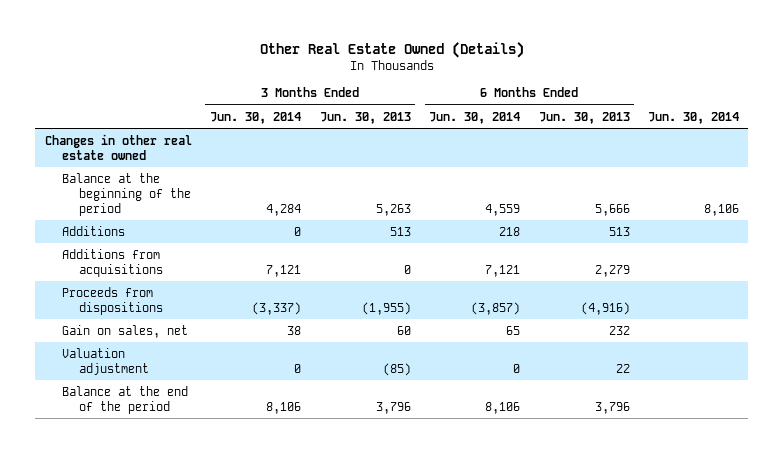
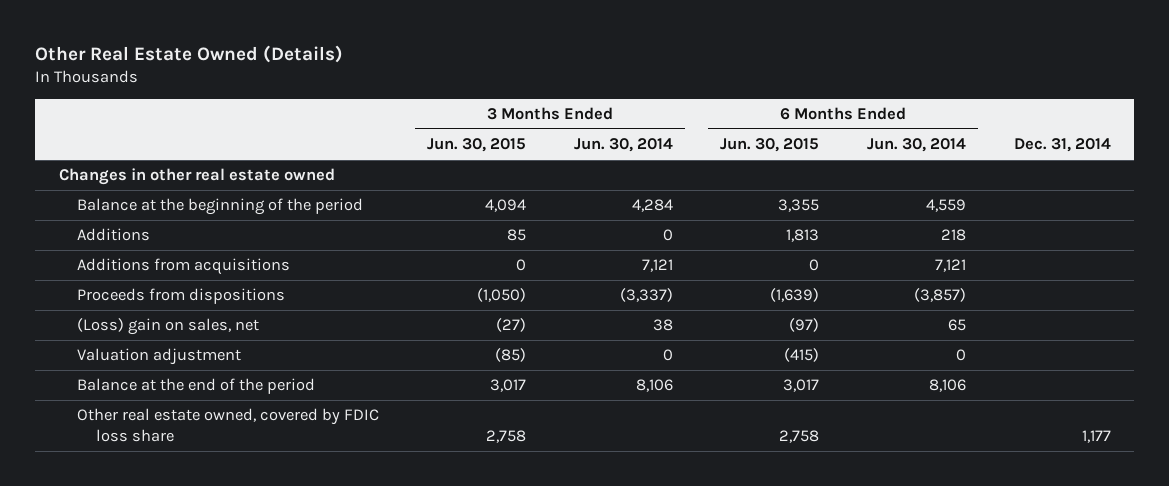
[319,111,411,124] Jun. 30, 2013 -> none
[538,111,630,124] Jun. 30, 2013 -> none
[648,111,740,124] Jun. 30, 2014 -> none
none -> [426,138,526,153] Jun. 30, 2015
none -> [720,138,820,153] Jun. 30, 2015
none -> [1013,138,1111,153] Dec. 31, 2014
[61,324,188,338] Gain on sales, net -> [77,318,260,336] (Loss) gain on sales, net
none -> [77,408,380,442] Other real estate owned, covered by FDIC loss share

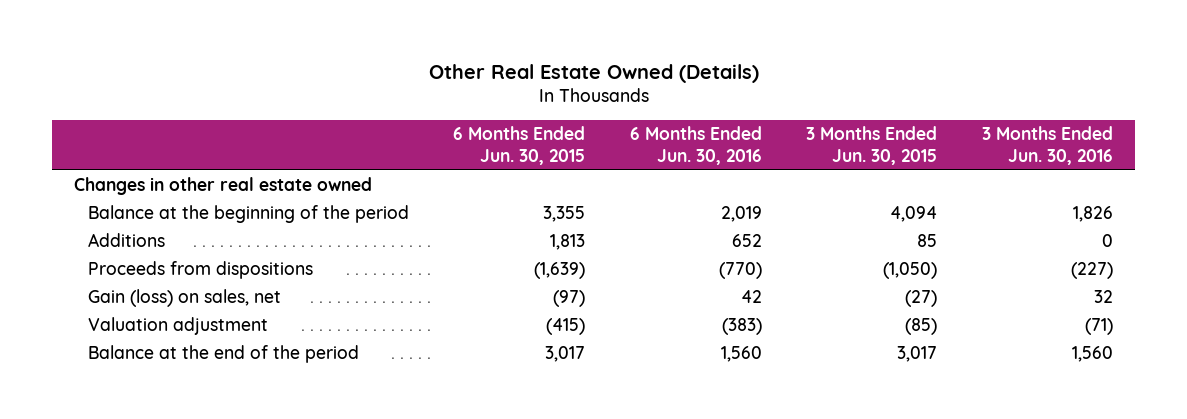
[573,138,673,153] Jun. 30, 2014 -> none
[866,138,966,153] Jun. 30, 2014 -> none
[1013,138,1111,153] Dec. 31, 2014 -> none
none -> [629,125,762,165] 6 Months Ended Jun. 30, 2016
none -> [982,125,1114,165] 3 Months Ended Jun. 30, 2016
[77,258,291,276] Additions from acquisitions -> none
[77,318,260,336] (Loss) gain on sales, net -> [87,289,281,308] Gain (loss) on sales, net
[77,408,380,442] Other real estate owned, covered by FDIC loss share -> none

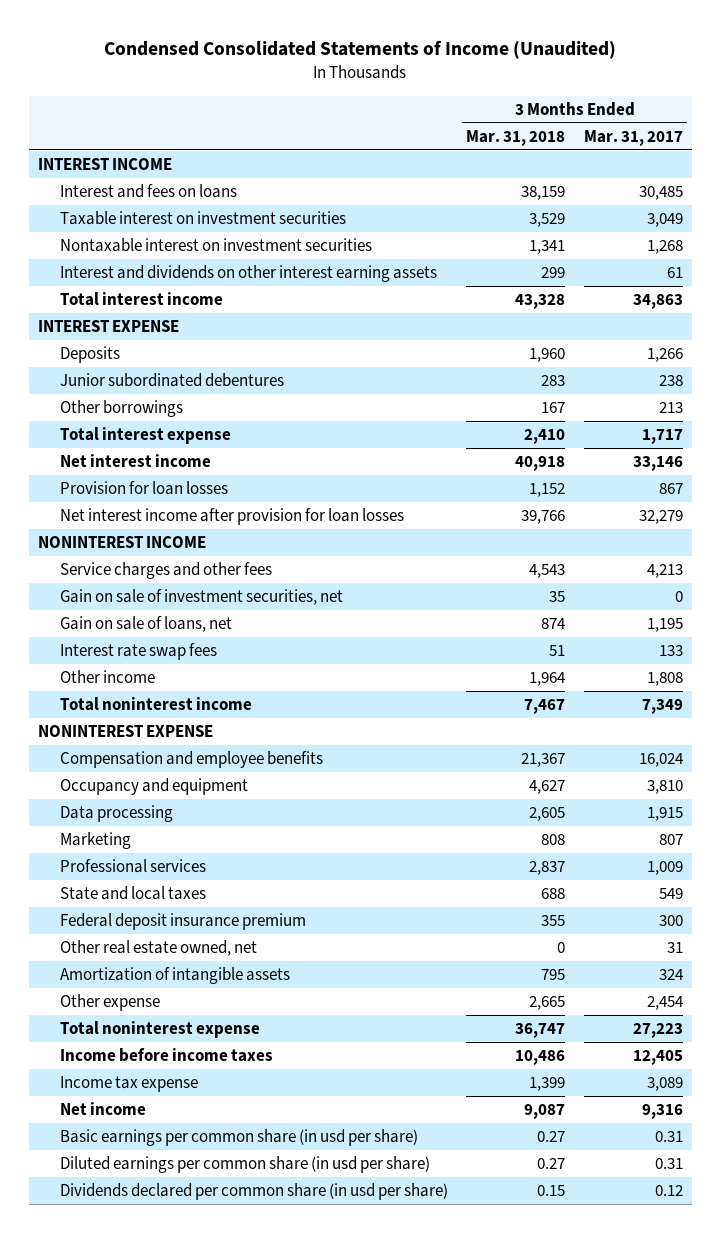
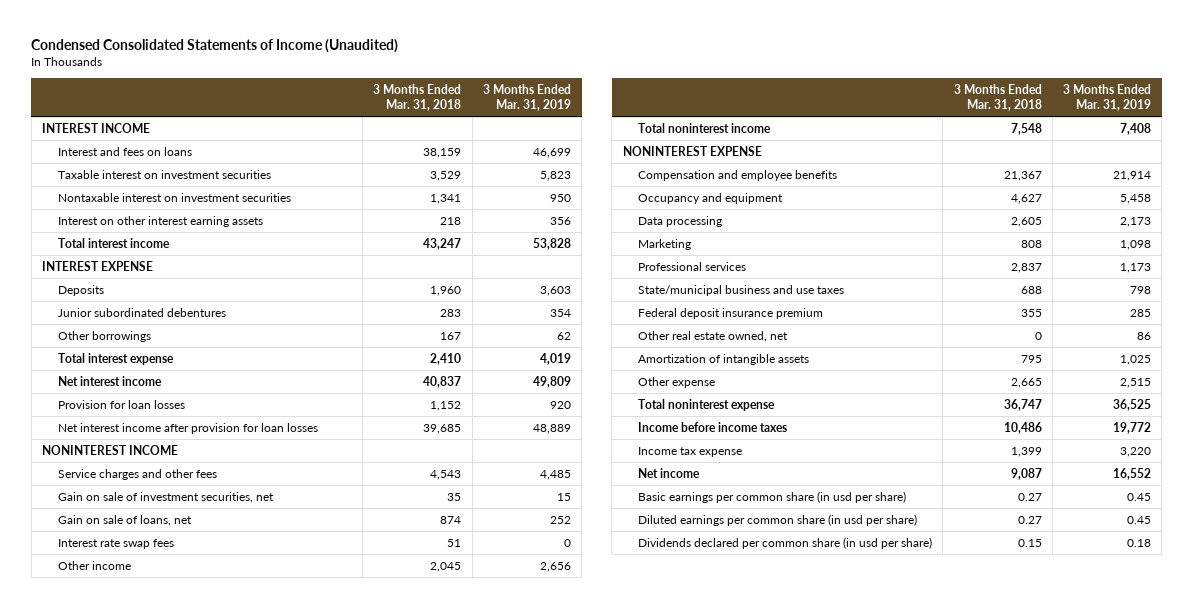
[583,129,683,146] Mar. 31, 2017 -> none
none -> [482,84,571,111] 3 Months Ended Mar. 31, 2019
[59,265,437,283] Interest and dividends on other interest earning assets -> [57,215,263,227] Interest on other interest earning assets
[541,267,566,279] 299 -> [440,216,462,225] 218
[515,294,566,310] 43,328 -> [423,237,462,250] 43,247
[515,456,566,472] 40,918 -> [423,375,462,388] 40,837
[521,510,566,525] 39,766 -> [423,423,462,434] 39,685
[529,672,566,687] 1,964 -> [430,561,462,572] 2,045
[524,699,566,715] 7,467 -> [1010,122,1042,135] 7,548
[59,886,206,901] State and local taxes -> [637,284,844,296] State/municipal business and use taxes

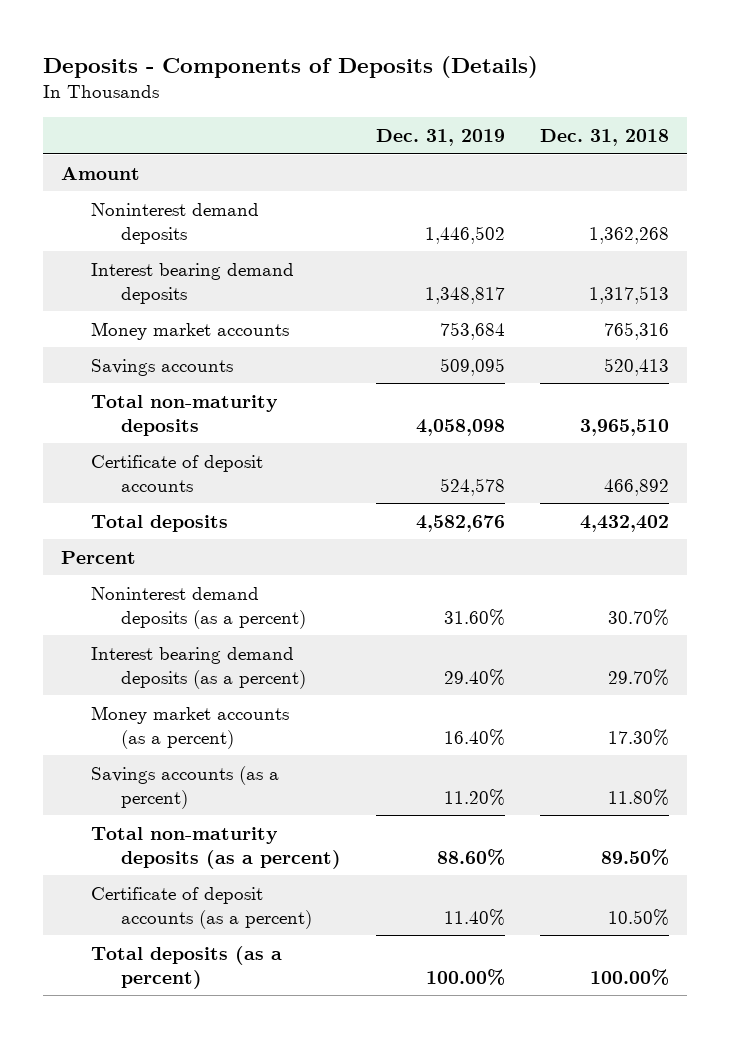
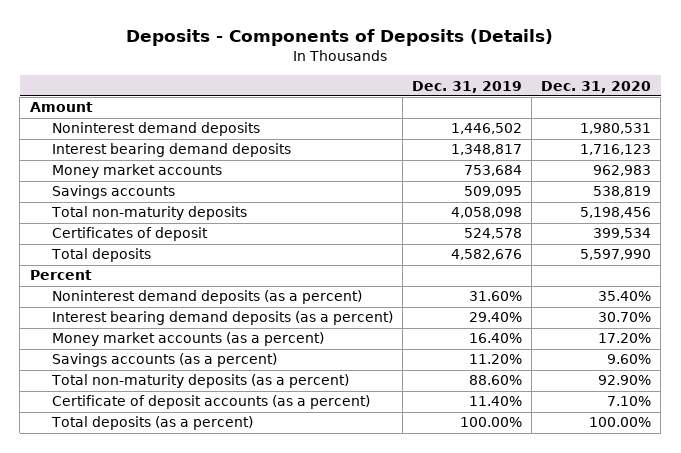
[540,129,670,147] Dec. 31, 2018 -> none
none -> [540,80,651,93] Dec. 31, 2020
[91,454,264,492] Certificate of deposit accounts -> [51,227,208,242] Certificates of deposit

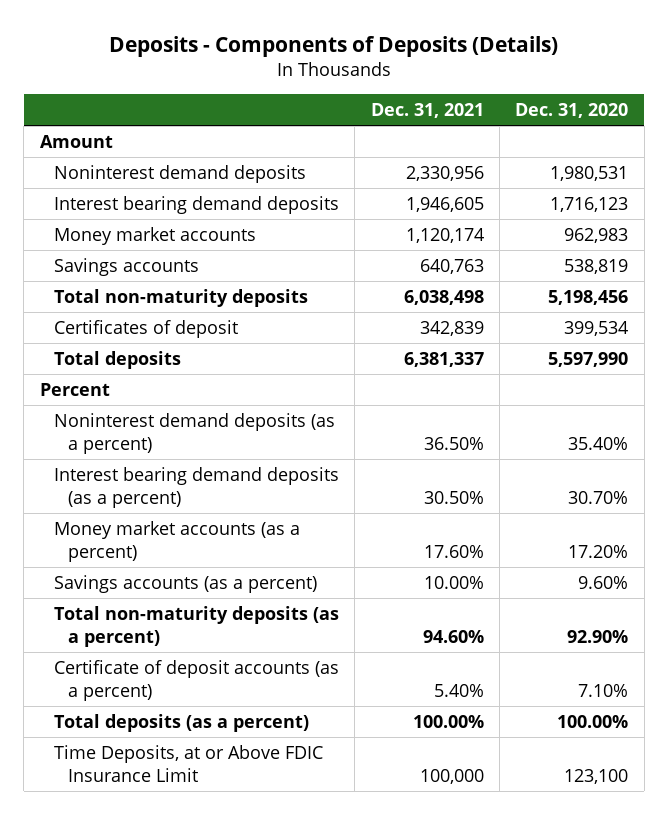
[411,80,522,93] Dec. 31, 2019 -> none
none -> [370,103,484,119] Dec. 31, 2021
none -> [53,744,323,782] Time Deposits, at or Above FDIC Insurance Limit

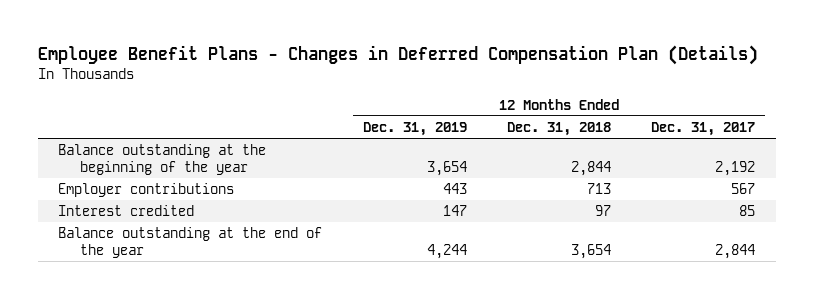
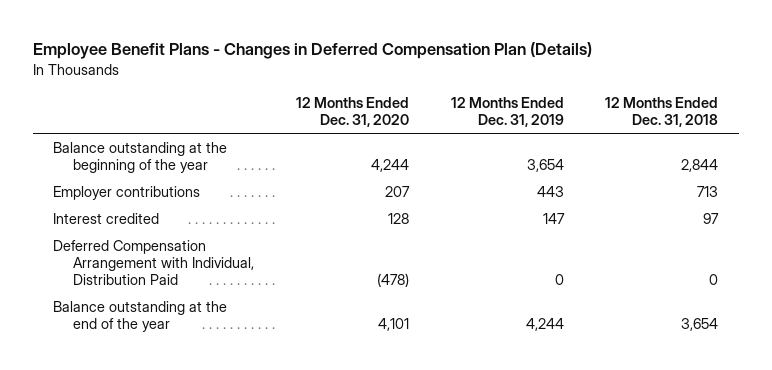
[651,121,756,136] Dec. 31, 2017 -> none
none -> [295,97,409,128] 12 Months Ended Dec. 31, 2020
none -> [53,239,255,285] Deferred Compensation Arrangement with Individual, Distribution Paid

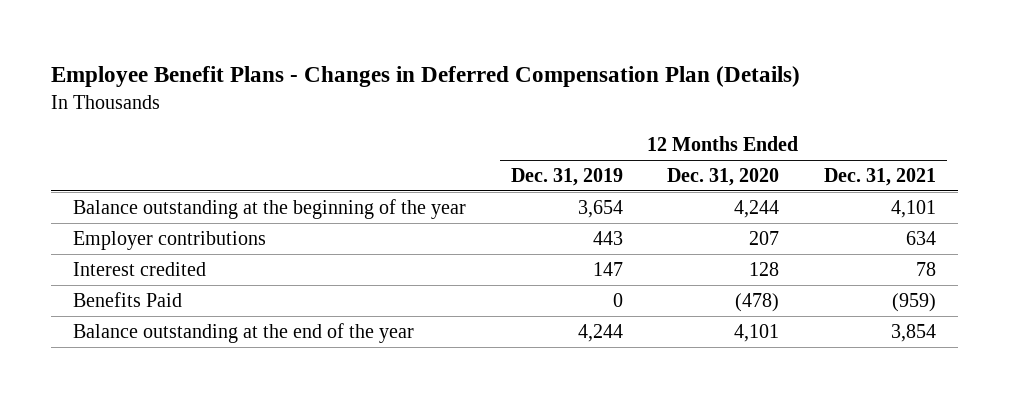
[605,97,719,128] 12 Months Ended Dec. 31, 2018 -> none
none -> [823,167,936,186] Dec. 31, 2021
[53,239,255,285] Deferred Compensation Arrangement with Individual, Distribution Paid -> [73,291,183,307] Benefits Paid

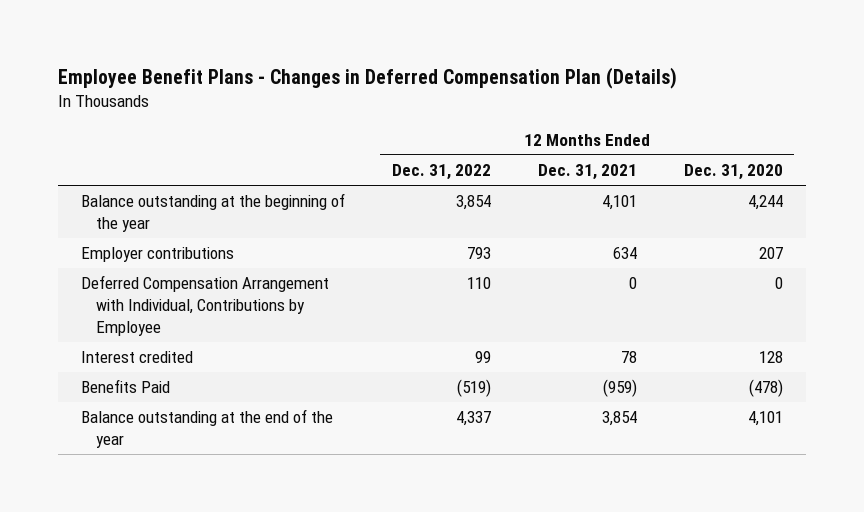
[510,167,623,186] Dec. 31, 2019 -> none
none -> [391,163,491,180] Dec. 31, 2022
none -> [80,275,329,337] Deferred Compensation Arrangement with Individual, Contributions by Employee

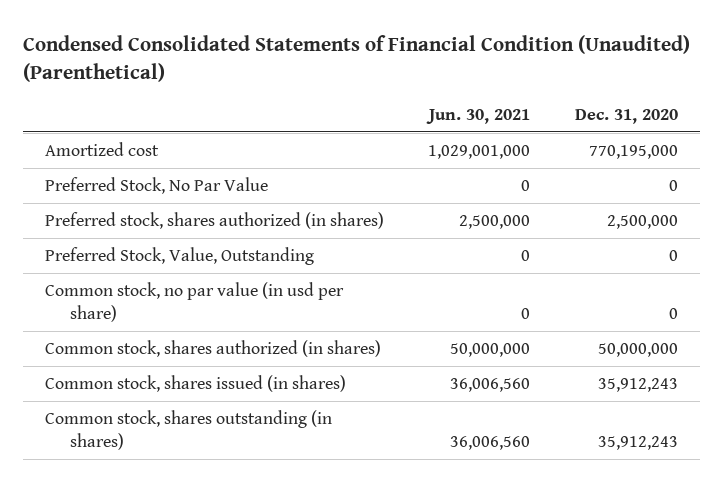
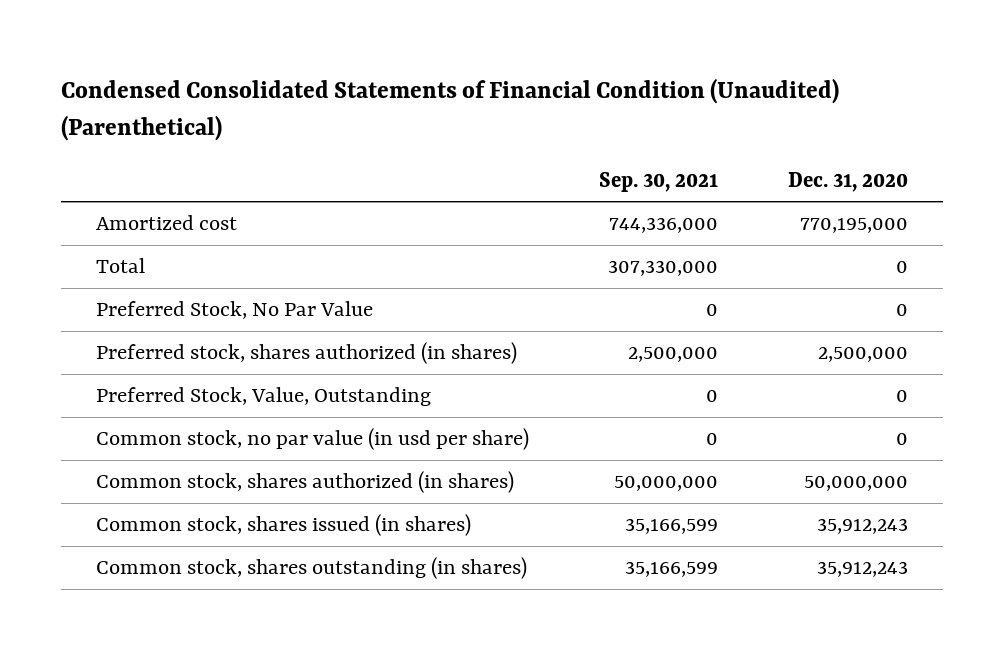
[426,109,531,125] Jun. 30, 2021 -> none
none -> [599,171,719,192] Sep. 30, 2021
none -> [96,258,146,274] Total

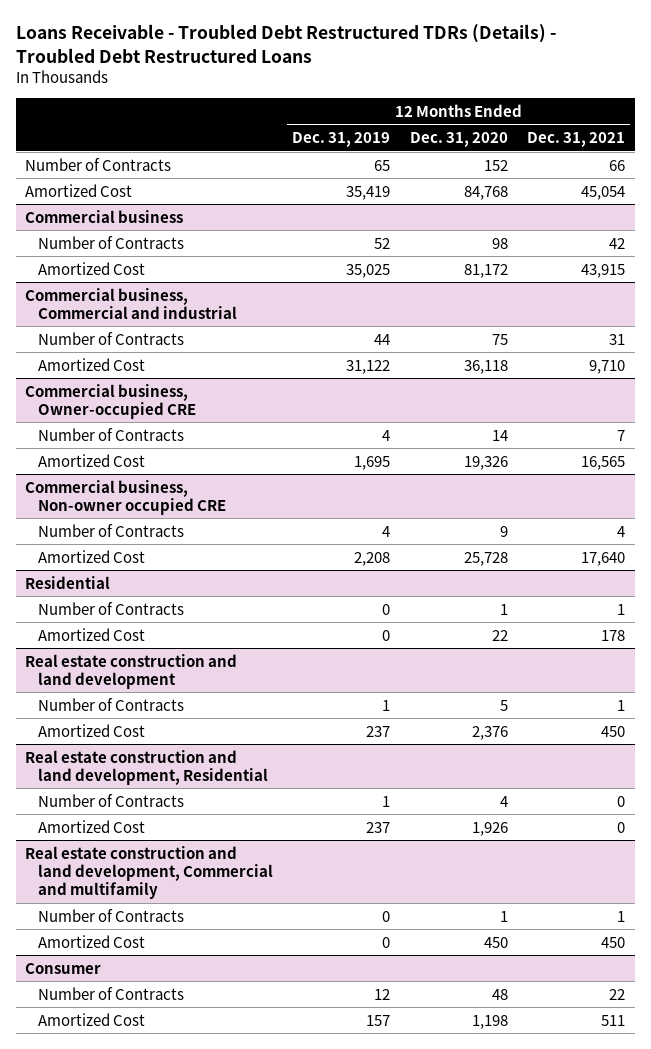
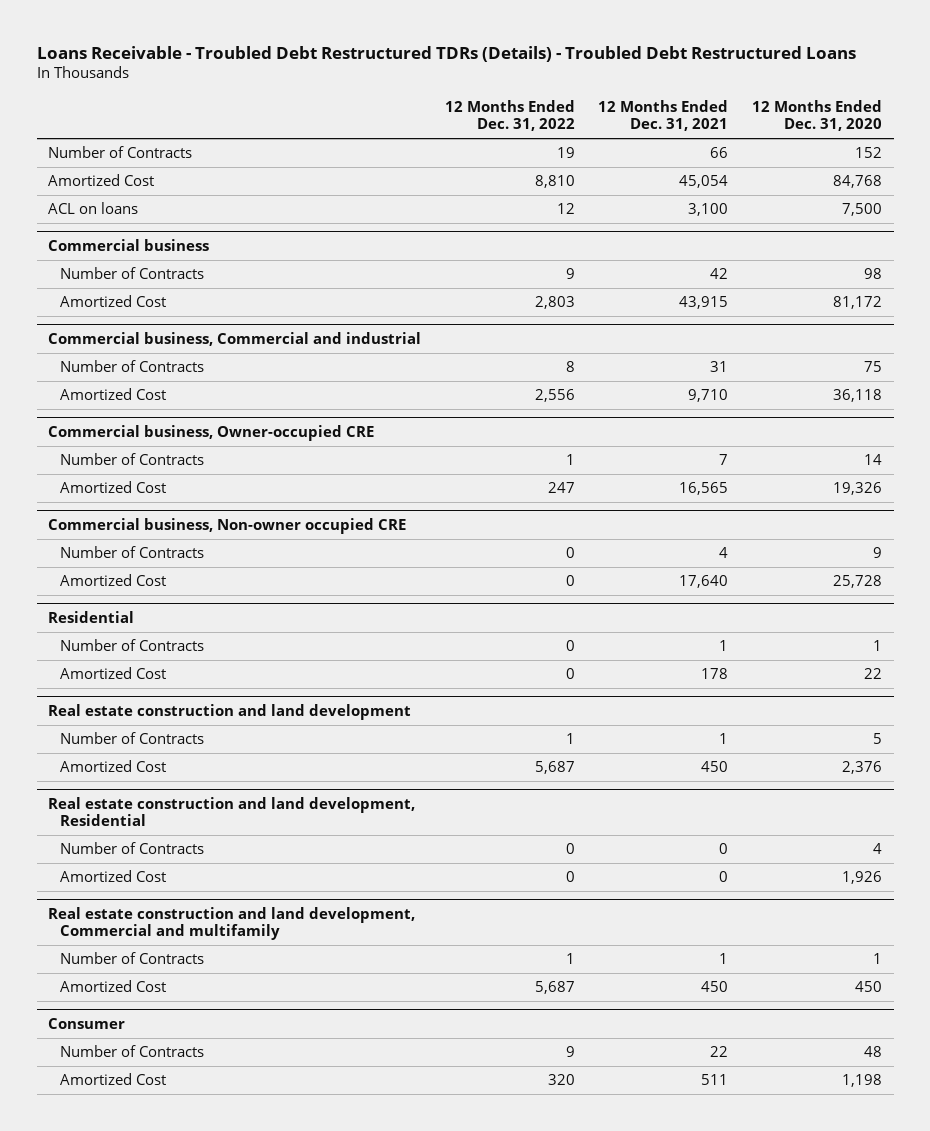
[292,132,391,148] Dec. 31, 2019 -> none
none -> [444,99,575,132] 12 Months Ended Dec. 31, 2022
none -> [48,202,139,215] ACL on loans

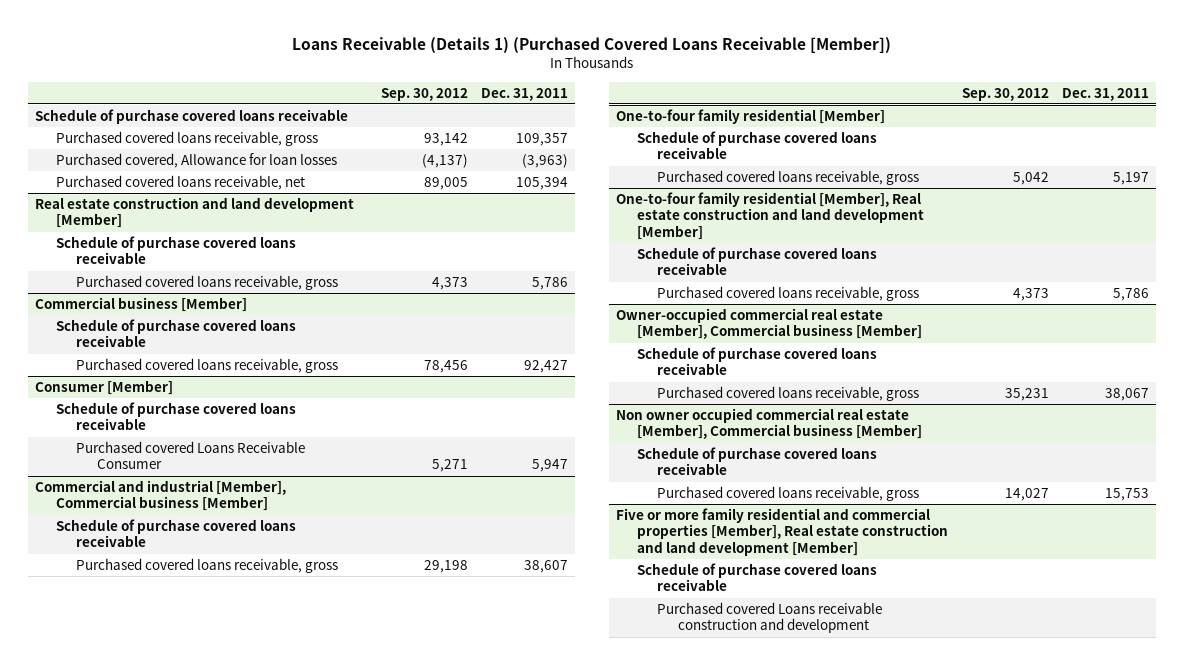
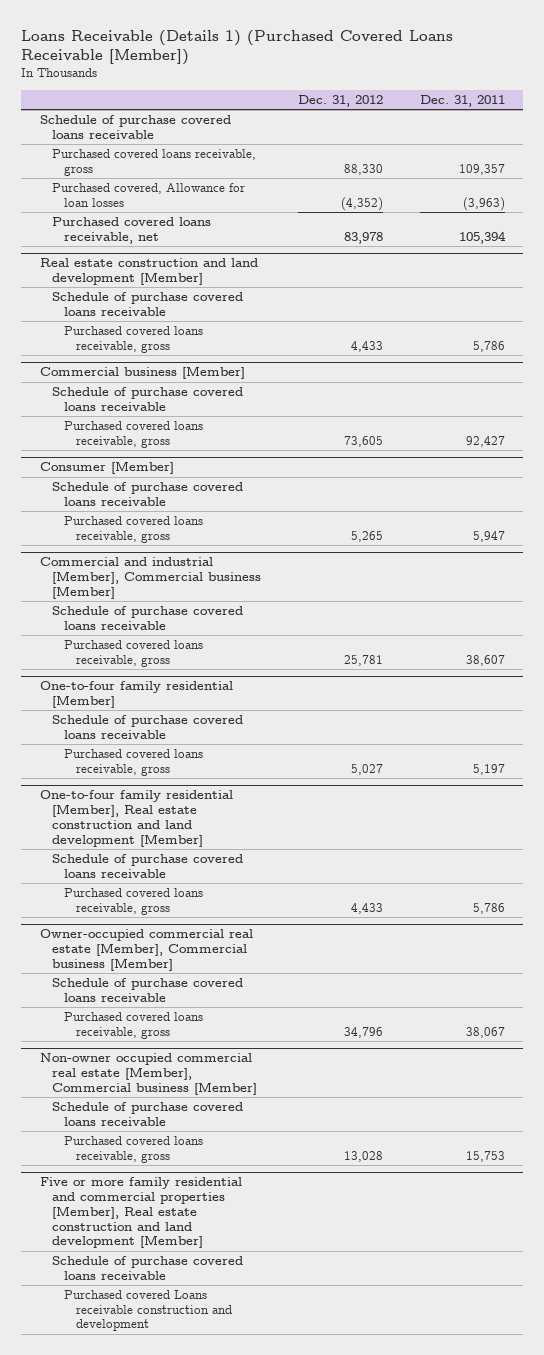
[380,87,468,101] Sep. 30, 2012 -> none
none -> [297,94,383,107] Dec. 31, 2012
[76,441,306,470] Purchased covered Loans Receivable Consumer -> [64,516,204,543] Purchased covered loans receivable, gross
[616,408,922,440] Non owner occupied commercial real estate [Member], Commercial business [Member] -> [39,1053,257,1095] Non-owner occupied commercial real estate [Member], Commercial business [Member]

